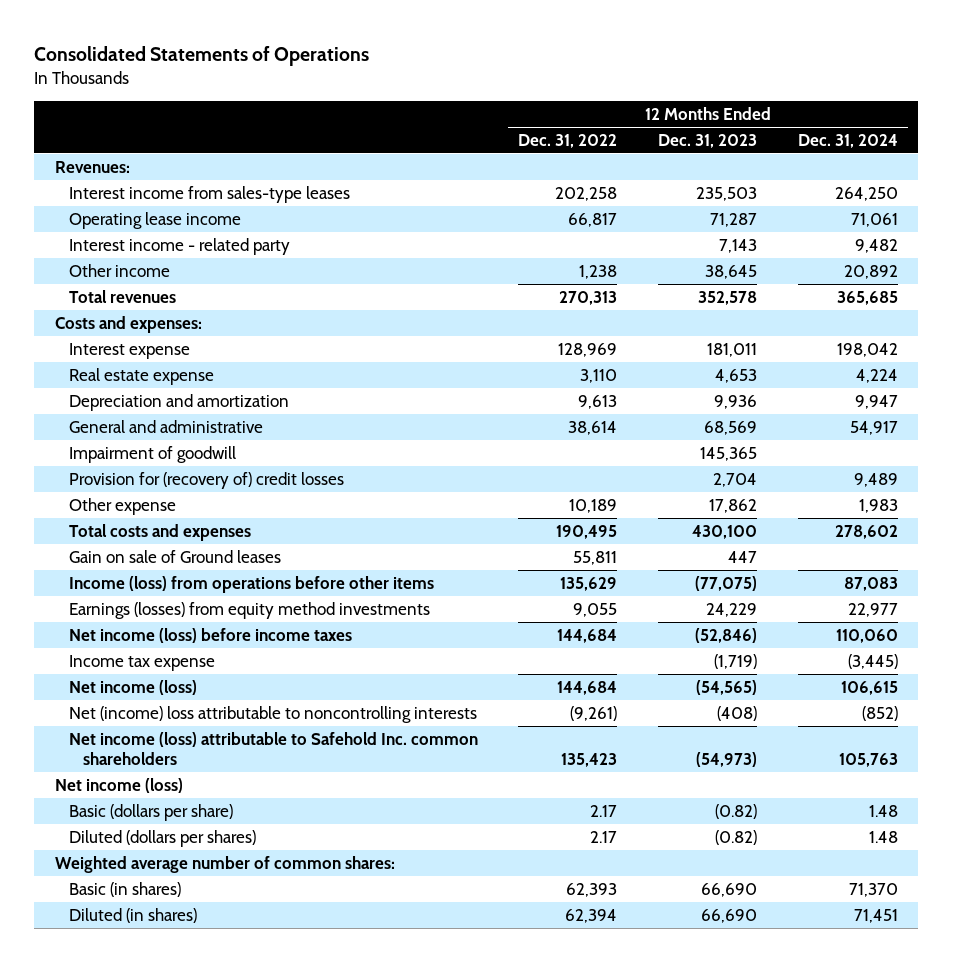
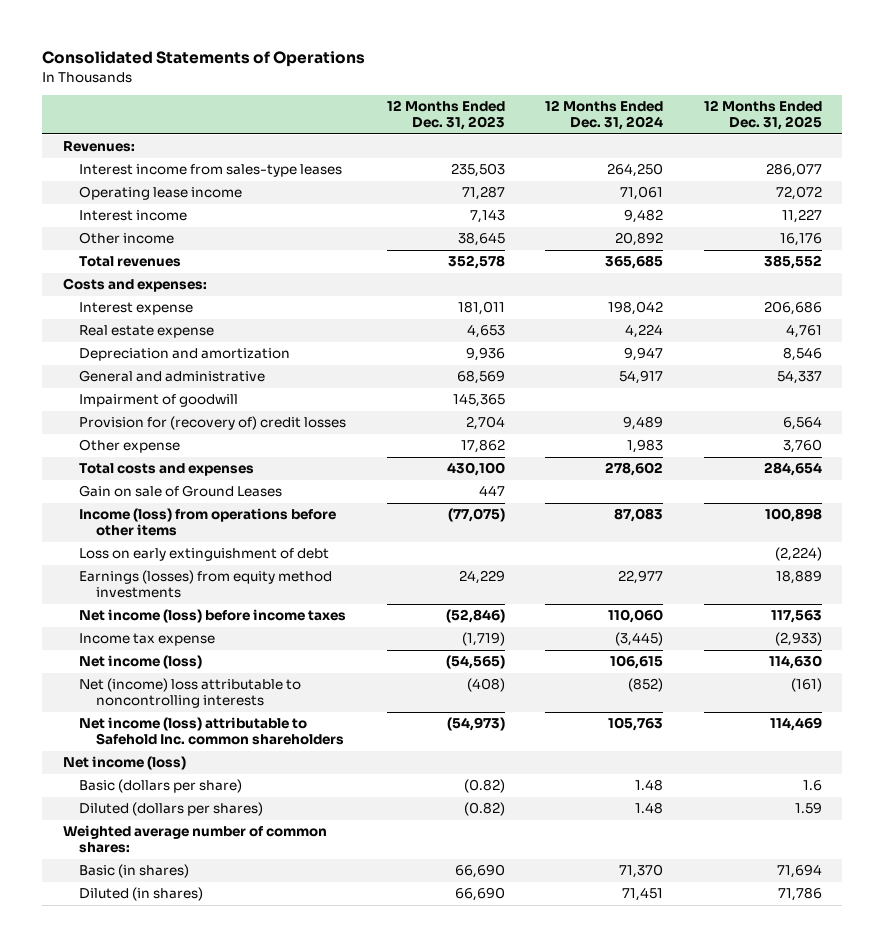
[518,133,618,148] Dec. 31, 2022 -> none
none -> [703,100,822,131] 12 Months Ended Dec. 31, 2025
[68,237,290,255] Interest income - related party -> [79,210,188,222] Interest income
[68,549,281,563] Gain on sale of Ground leases -> [79,485,283,498] Gain on sale of Ground Leases
none -> [79,548,330,562] Loss on early extinguishment of debt

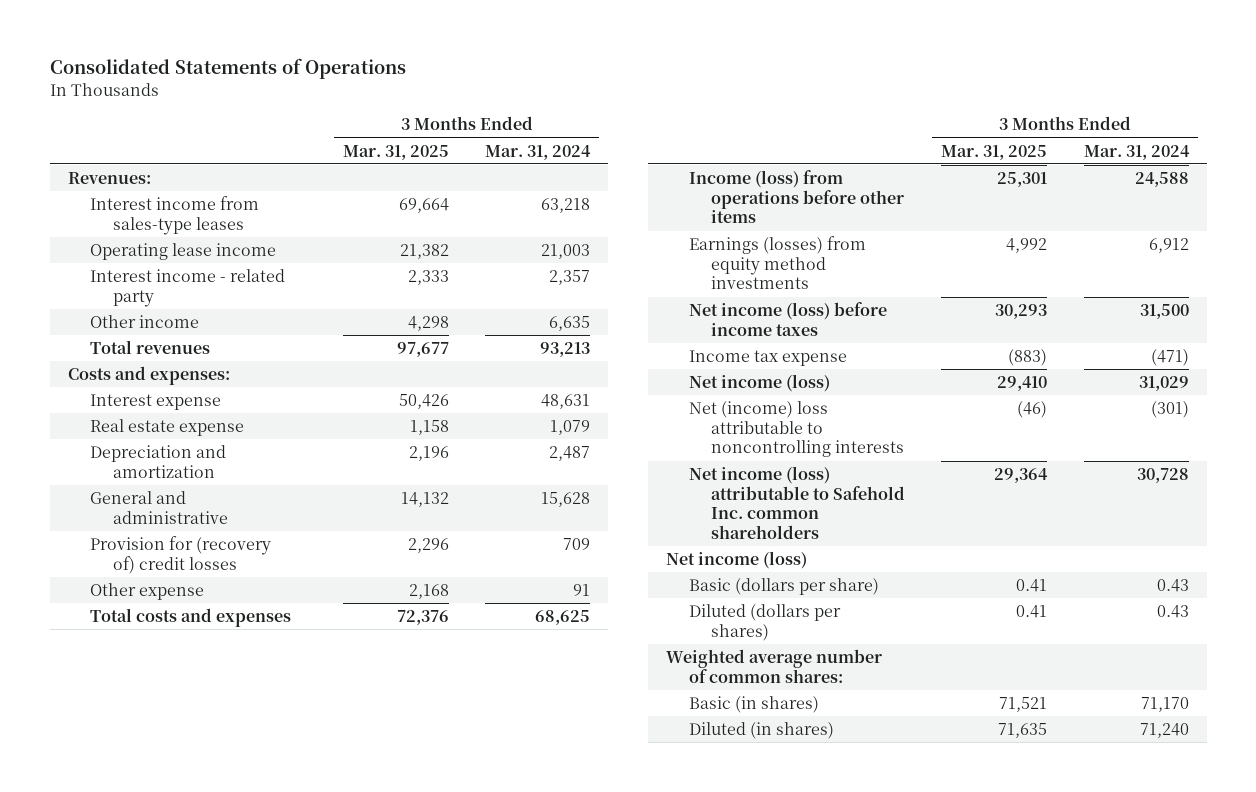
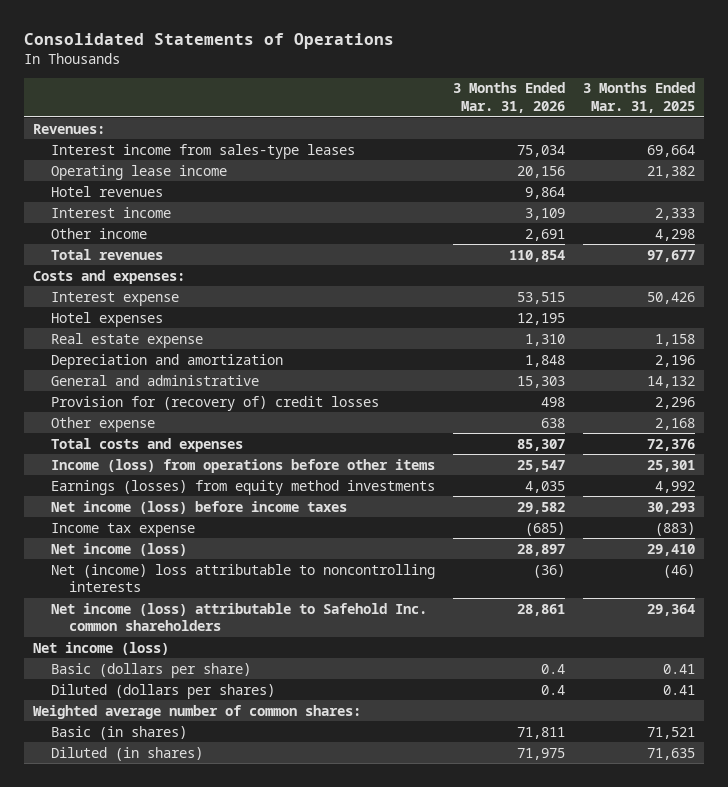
[485,144,592,160] Mar. 31, 2024 -> none
none -> [453,82,566,114] 3 Months Ended Mar. 31, 2026
none -> [51,185,164,197] Hotel revenues
[90,268,286,307] Interest income - related party -> [51,206,172,218] Interest income
none -> [51,311,164,327] Hotel expenses

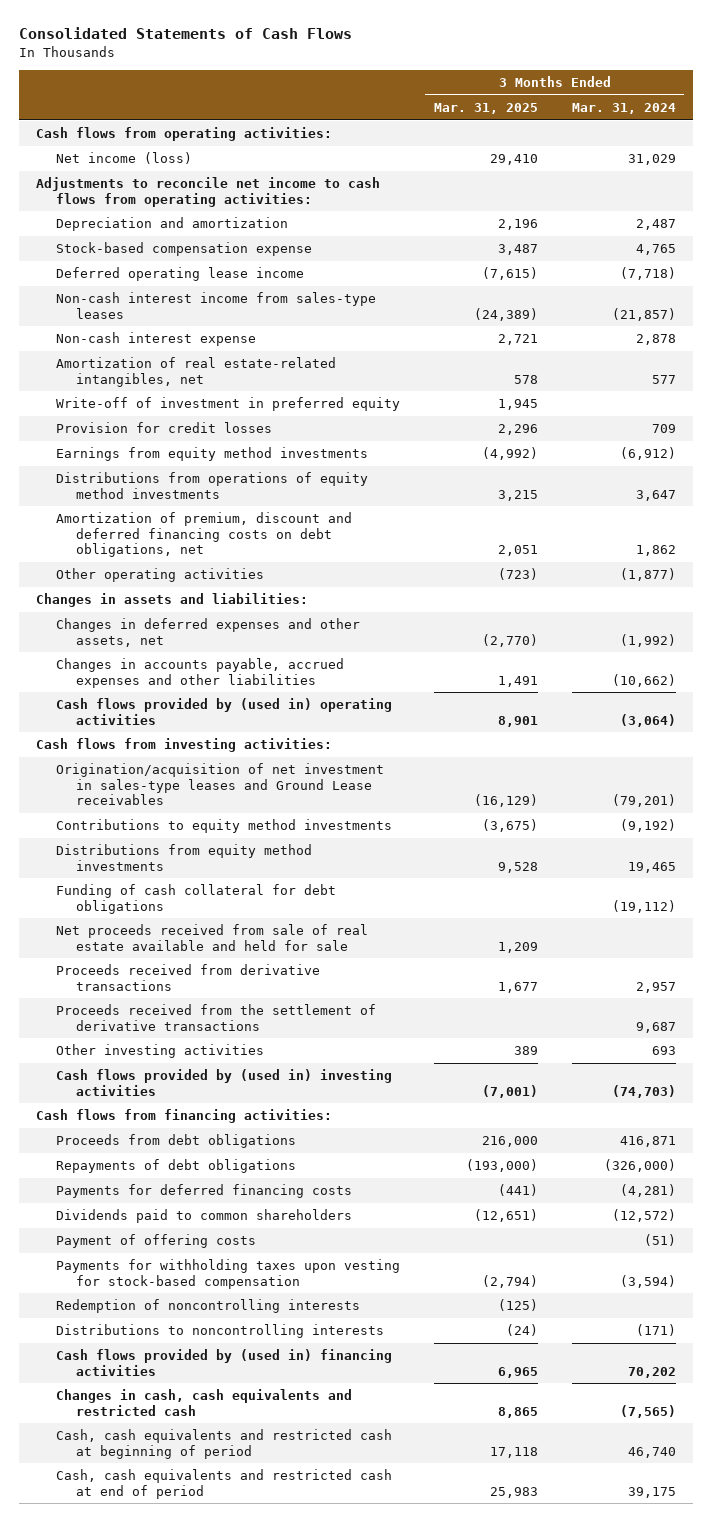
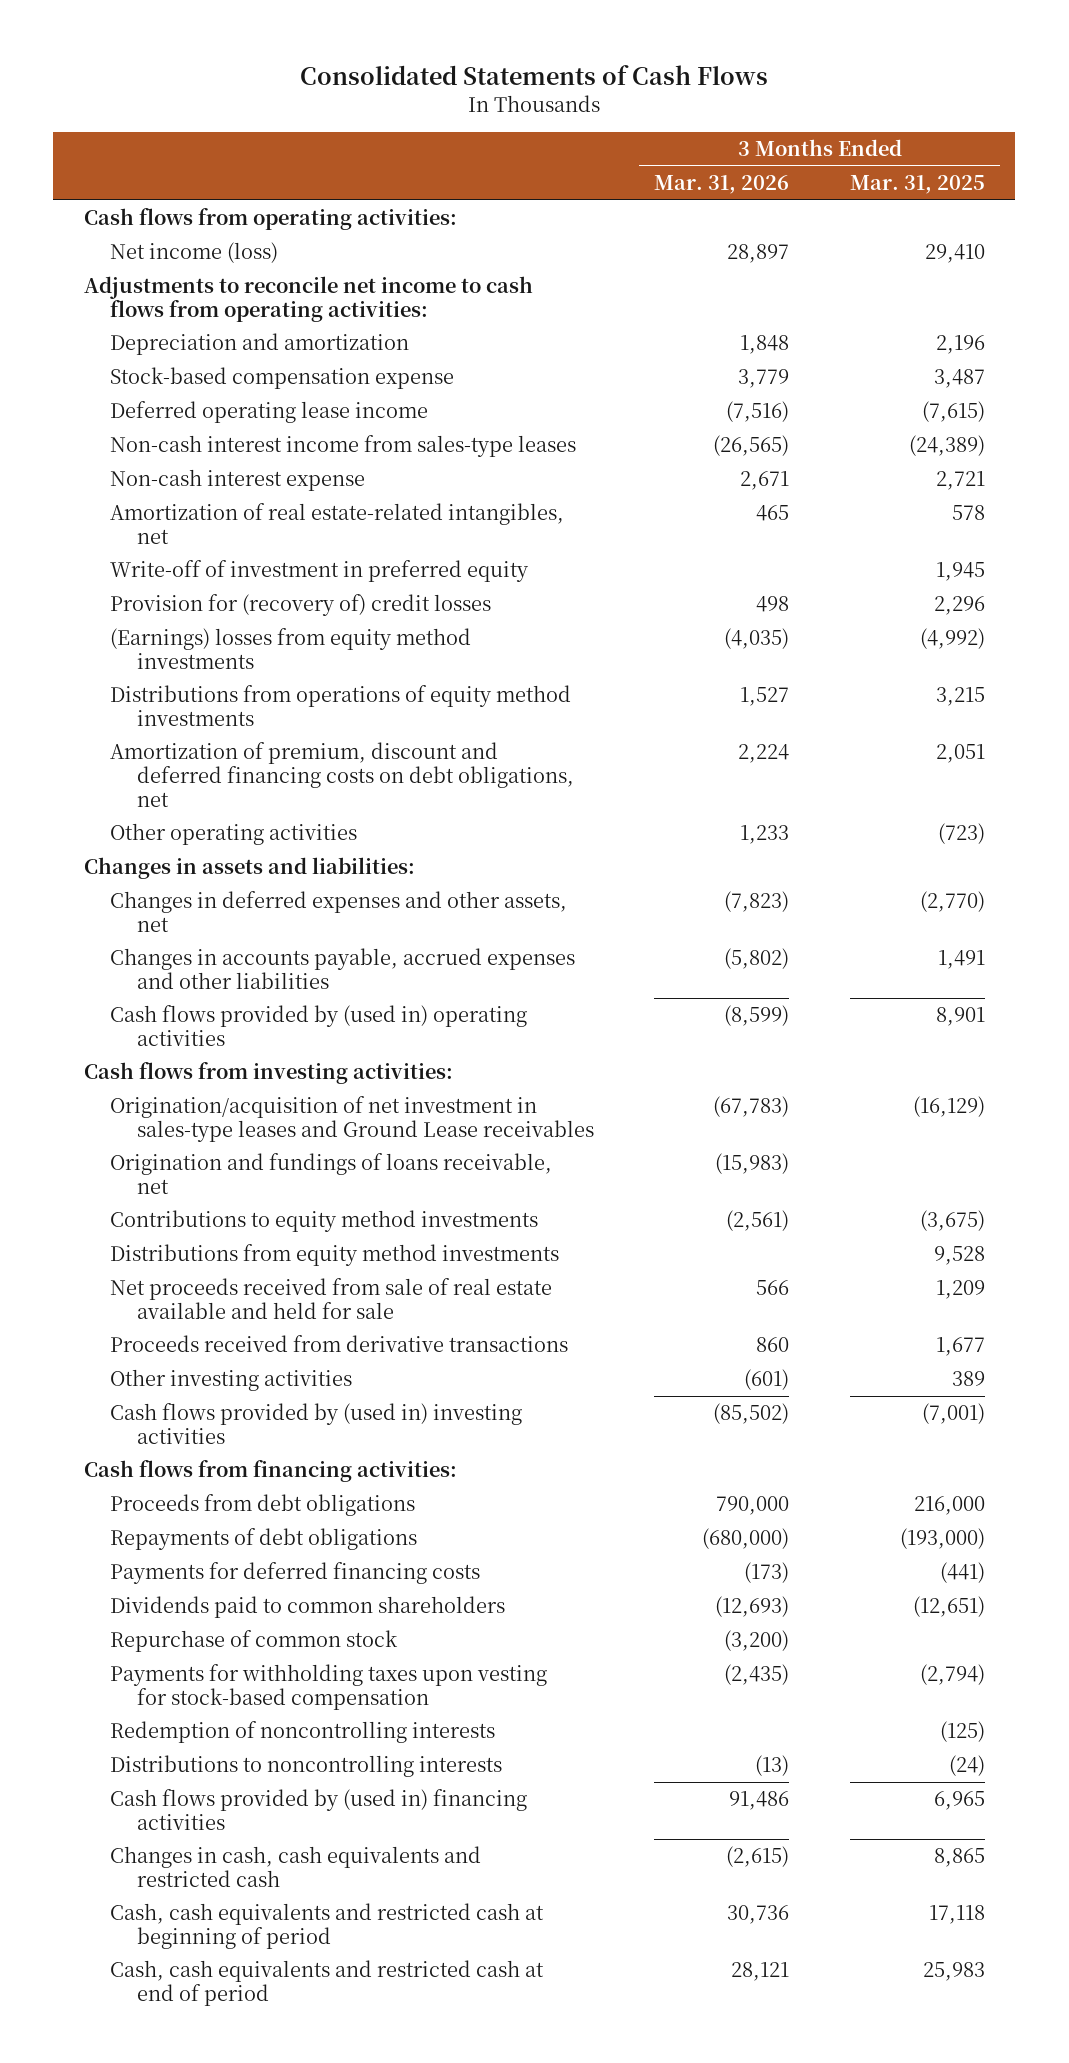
[571,102,676,114] Mar. 31, 2024 -> none
none -> [654,175,790,195] Mar. 31, 2026
[56,422,273,434] Provision for credit losses -> [110,594,492,617] Provision for (recovery of) credit losses
[56,447,369,462] Earnings from equity method investments -> [110,628,472,669] (Earnings) losses from equity method investments
none -> [110,1153,553,1194] Origination and fundings of loans receivable, net
[56,884,337,914] Funding of cash collateral for debt obligations -> none
[56,1004,377,1031] Proceeds received from the settlement of derivative transactions -> none
[56,1234,257,1249] Payment of offering costs -> none
none -> [110,1630,399,1653] Repurchase of common stock

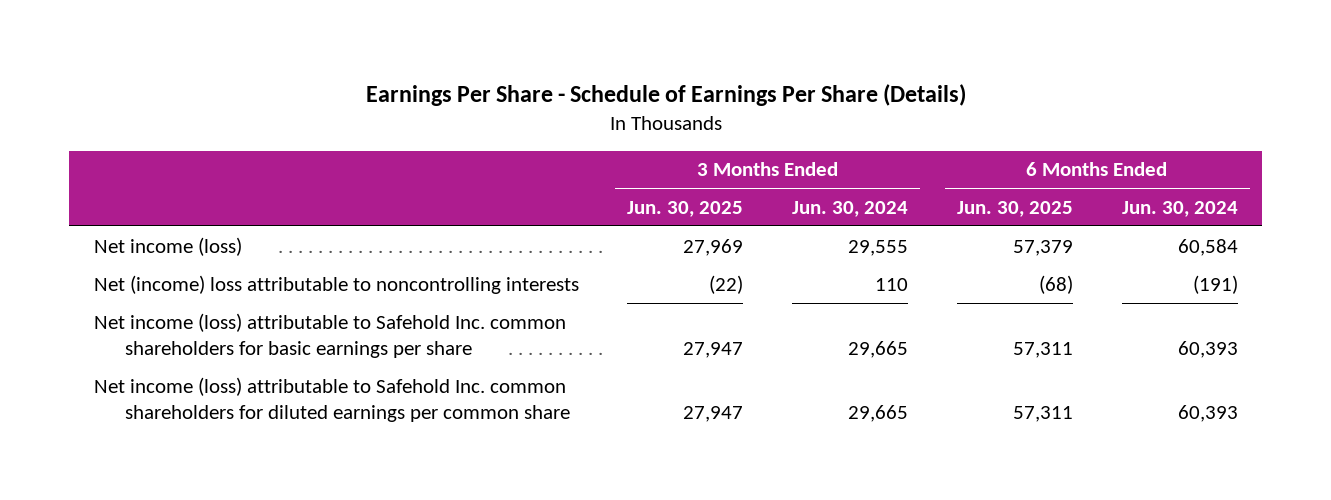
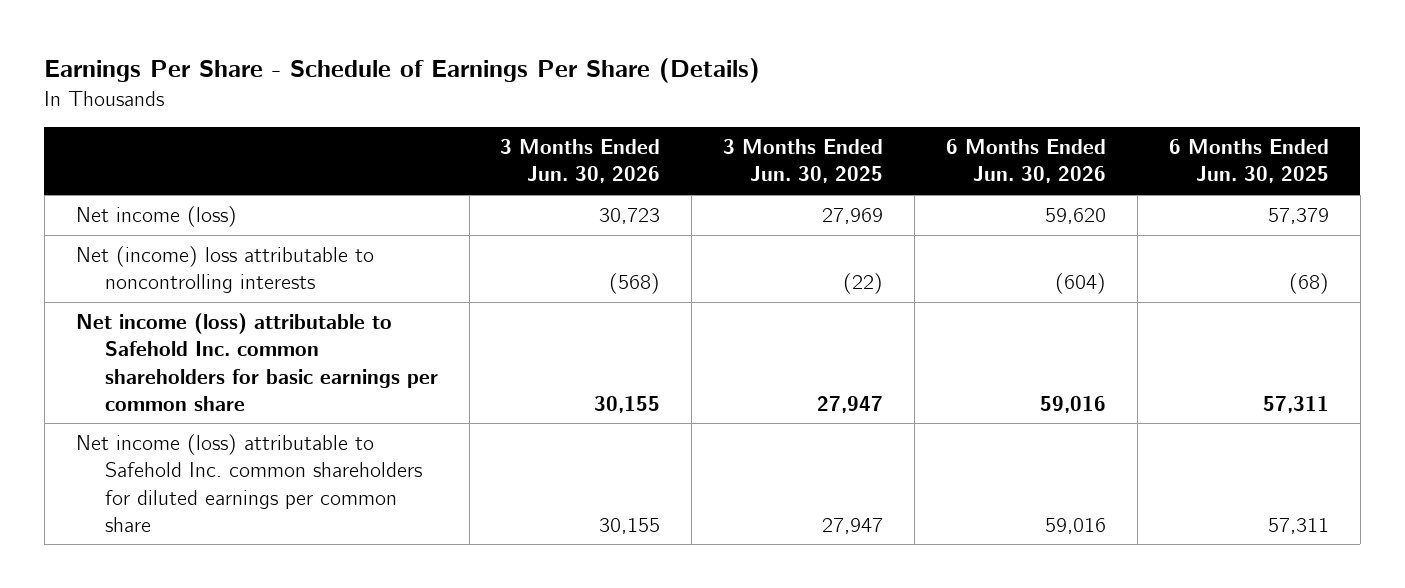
[792,200,909,217] Jun. 30, 2024 -> none
[1121,200,1238,217] Jun. 30, 2024 -> none
none -> [500,139,661,184] 3 Months Ended Jun. 30, 2026
none -> [946,139,1107,184] 6 Months Ended Jun. 30, 2026
[93,312,566,359] Net income (loss) attributable to Safehold Inc. common shareholders for basic earnings per share -> [75,313,438,411] Net income (loss) attributable to Safehold Inc. common shareholders for basic earnings per common share

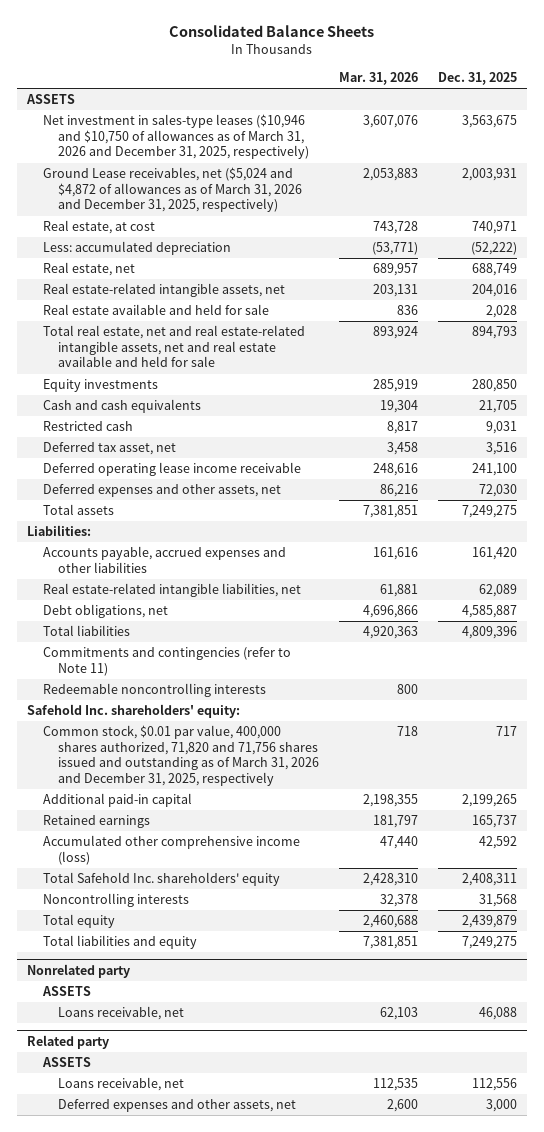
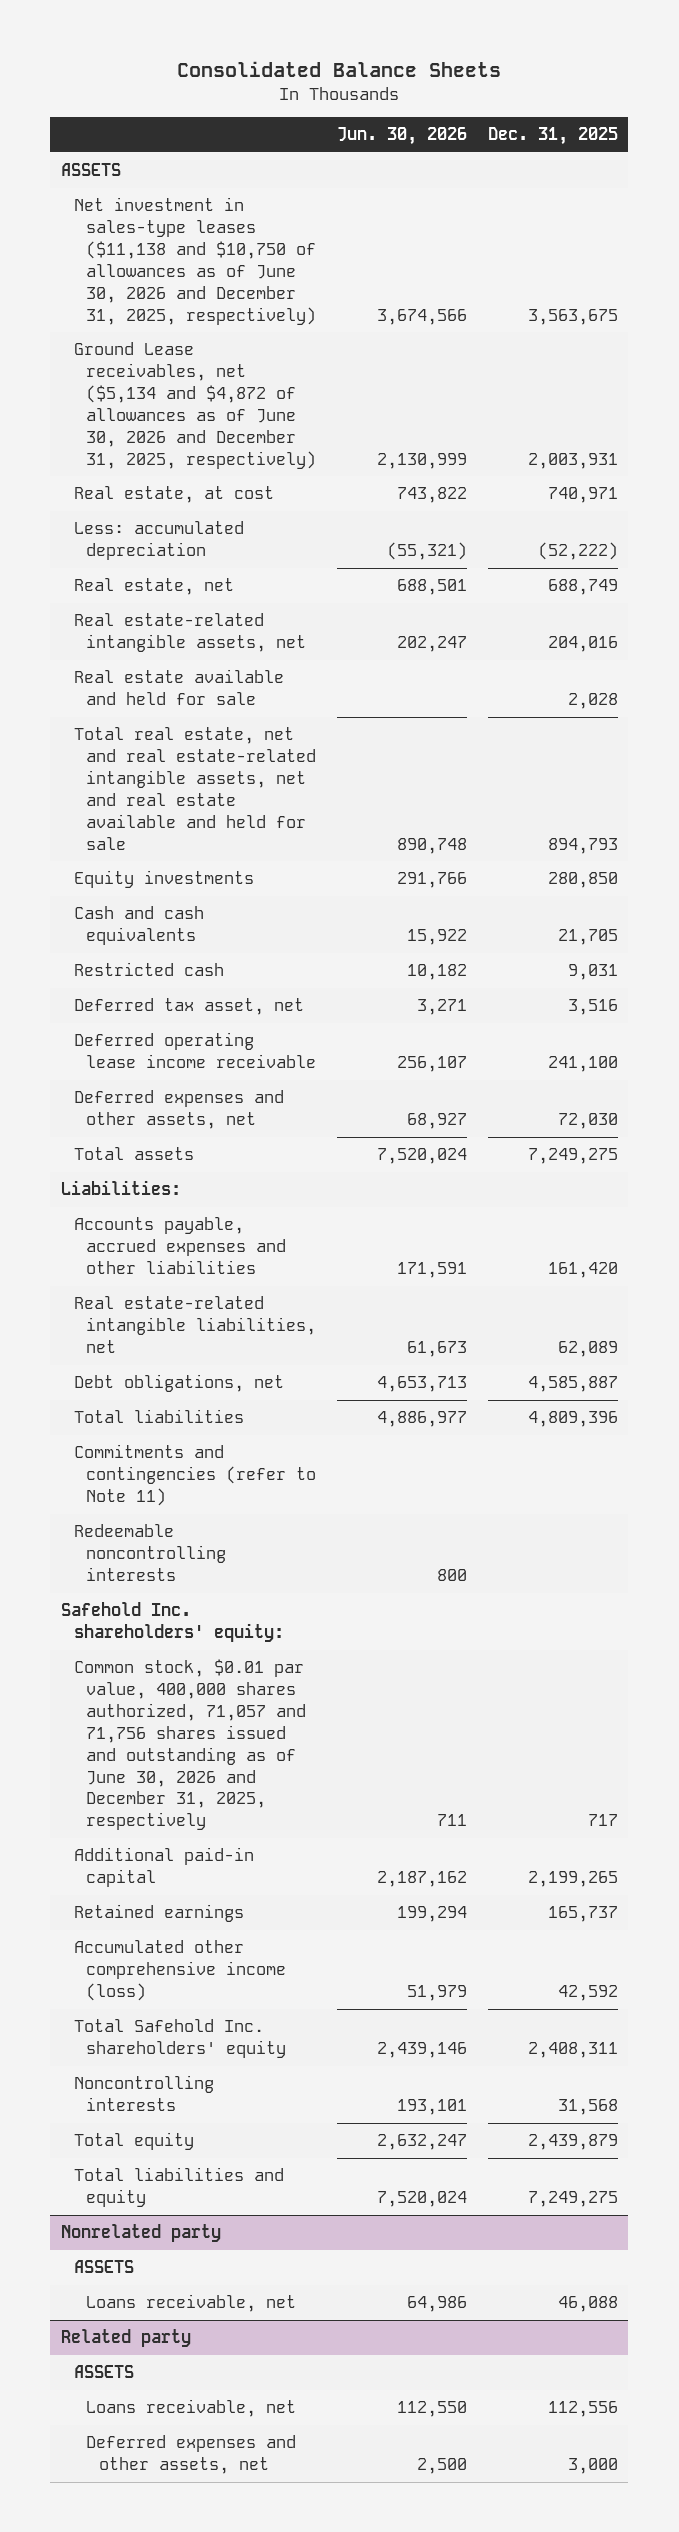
[339,72,419,86] Mar. 31, 2026 -> none
none -> [337,127,468,146] Jun. 30, 2026
[42,114,310,160] Net investment in sales-type leases ($10,946 and $10,750 of allowances as of March 31, 2026 and December 31, 2025, respectively) -> [73,197,317,325] Net investment in sales-type leases ($11,138 and $10,750 of allowances as of June 30, 2026 and December 31, 2025, respectively)
[42,167,303,213] Ground Lease receivables, net ($5,024 and $4,872 of allowances as of March 31, 2026 and December 31, 2025, respectively) -> [73,342,317,469] Ground Lease receivables, net ($5,134 and $4,872 of allowances as of June 30, 2026 and December 31, 2025, respectively)
[42,725,320,787] Common stock, $0.01 par value, 400,000 shares authorized, 71,820 and 71,756 shares issued and outstanding as of March 31, 2026 and December 31, 2025, respectively -> [73,1659,307,1831] Common stock, $0.01 par value, 400,000 shares authorized, 71,057 and 71,756 shares issued and outstanding as of June 30, 2026 and December 31, 2025, respectively

